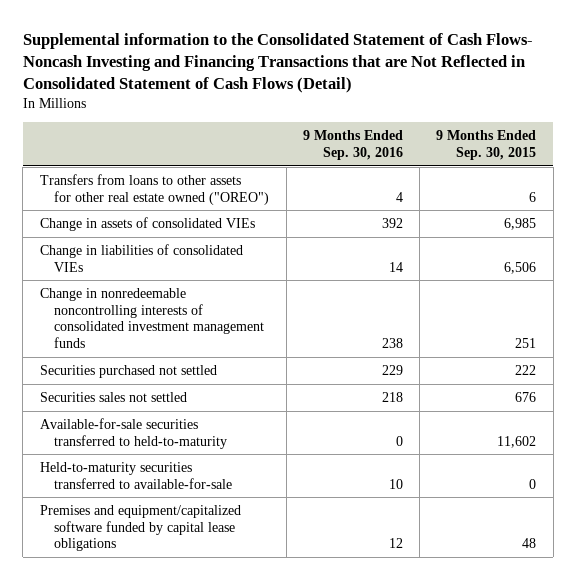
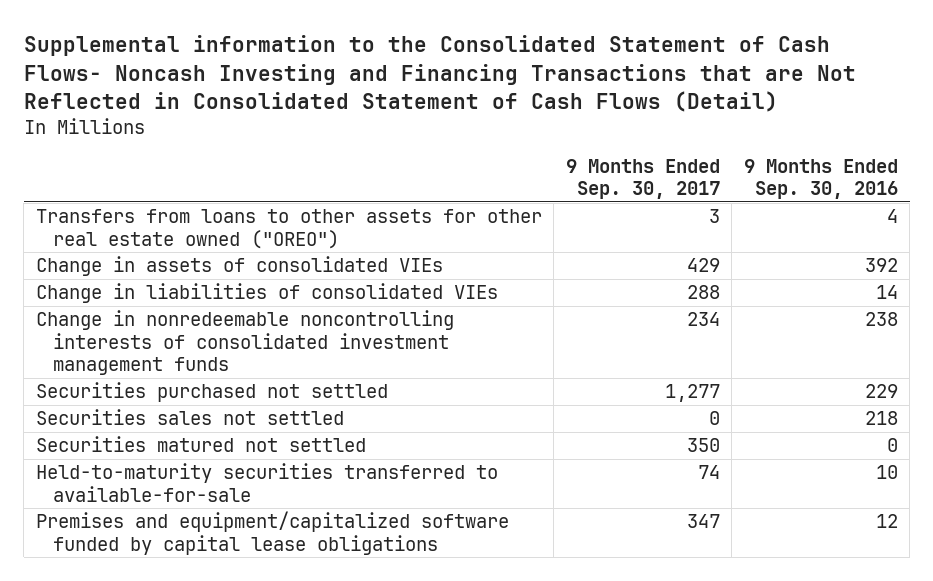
[436,130,537,160] 9 Months Ended Sep. 30, 2015 -> none
none -> [565,158,720,200] 9 Months Ended Sep. 30, 2017
[39,417,228,449] Available-for-sale securities transferred to held-to-maturity -> none
none -> [35,436,366,453] Securities matured not settled

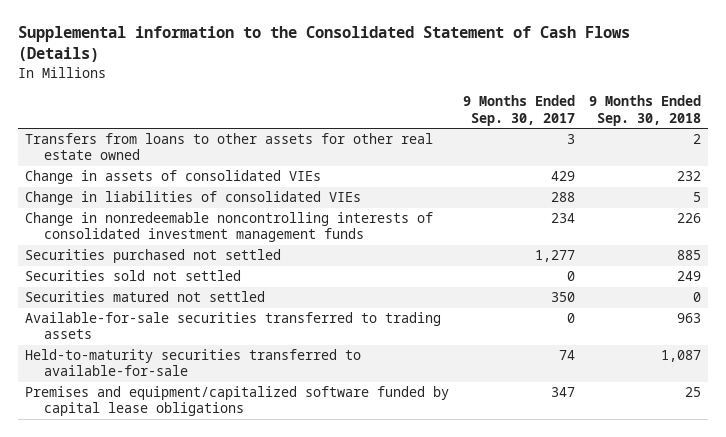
[23,35,856,113] Supplemental information to the Consolidated Statement of Cash Flows- Noncash Investing and Financing Transactions that are Not Reflected in Consolidated Statement of Cash Flows (Detail) -> [17,26,630,63] Supplemental information to the Consolidated Statement of Cash Flows (Details)
[743,158,898,200] 9 Months Ended Sep. 30, 2016 -> none
none -> [589,95,702,126] 9 Months Ended Sep. 30, 2018
[35,209,542,249] Transfers from loans to other assets for other real estate owned ("OREO") -> [24,133,433,161] Transfers from loans to other assets for other real estate owned
[35,409,344,426] Securities sales not settled -> [24,270,241,282] Securities sold not settled
none -> [24,312,441,340] Available-for-sale securities transferred to trading assets

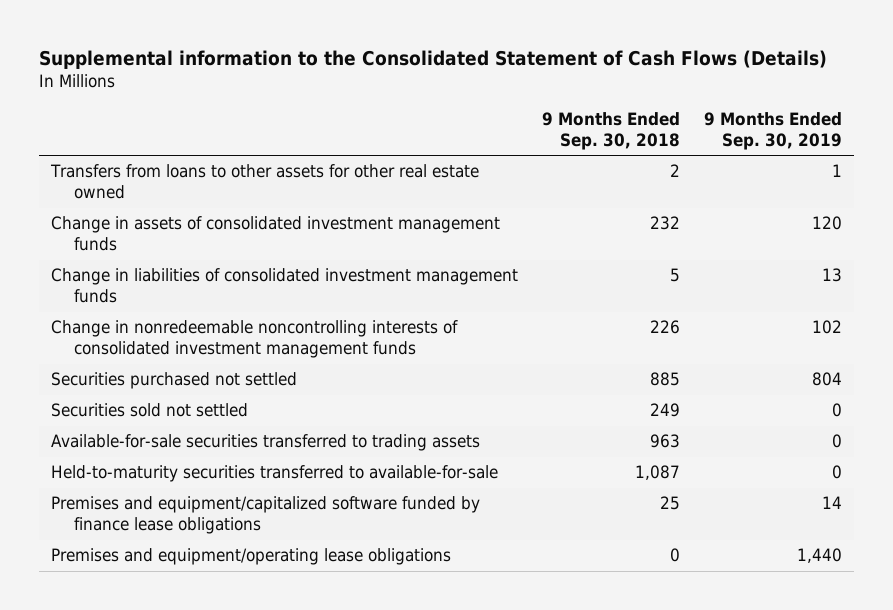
[462,95,575,126] 9 Months Ended Sep. 30, 2017 -> none
none -> [703,111,842,150] 9 Months Ended Sep. 30, 2019
[24,170,321,185] Change in assets of consolidated VIEs -> [50,216,500,252] Change in assets of consolidated investment management funds
[24,191,361,206] Change in liabilities of consolidated VIEs -> [50,268,518,304] Change in liabilities of consolidated investment management funds
[24,291,265,303] Securities matured not settled -> none
[24,386,449,417] Premises and equipment/capitalized software funded by capital lease obligations -> [50,496,480,535] Premises and equipment/capitalized software funded by finance lease obligations
none -> [50,548,451,566] Premises and equipment/operating lease obligations

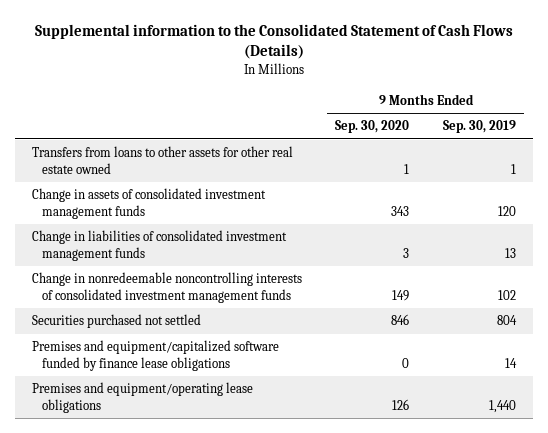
[541,111,680,150] 9 Months Ended Sep. 30, 2018 -> none
none -> [335,120,410,134] Sep. 30, 2020
[50,403,248,418] Securities sold not settled -> none
[50,434,480,452] Available-for-sale securities transferred to trading assets -> none
[50,465,498,483] Held-to-maturity securities transferred to available-for-sale -> none

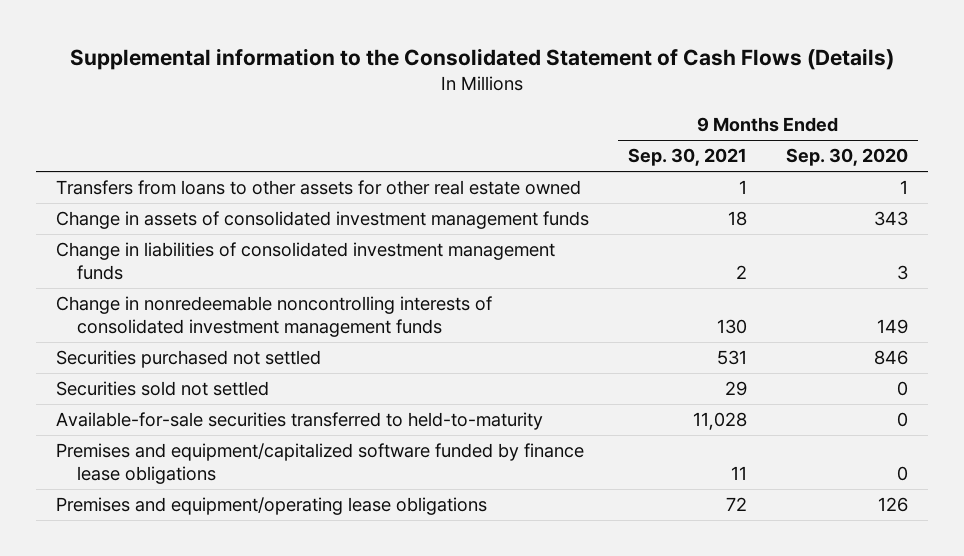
[442,120,516,134] Sep. 30, 2019 -> none
none -> [628,148,748,167] Sep. 30, 2021
none -> [55,381,269,397] Securities sold not settled
none -> [55,412,543,431] Available-for-sale securities transferred to held-to-maturity

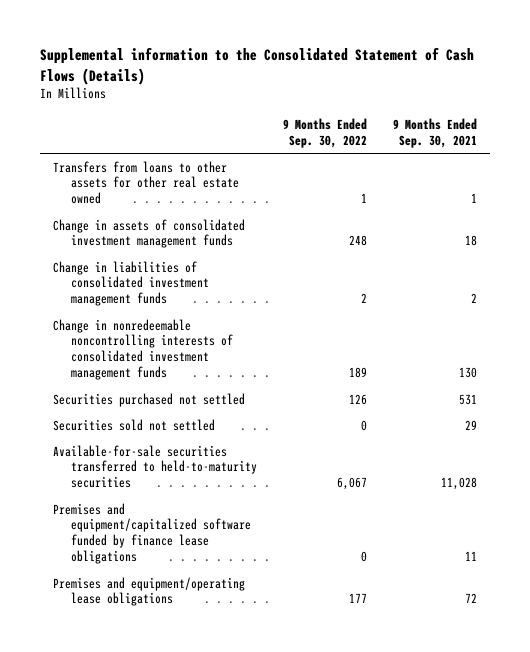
[786,148,909,167] Sep. 30, 2020 -> none
none -> [282,118,367,148] 9 Months Ended Sep. 30, 2022
[55,412,543,431] Available-for-sale securities transferred to held-to-maturity -> [53,444,257,489] Available-for-sale securities transferred to held-to-maturity securities

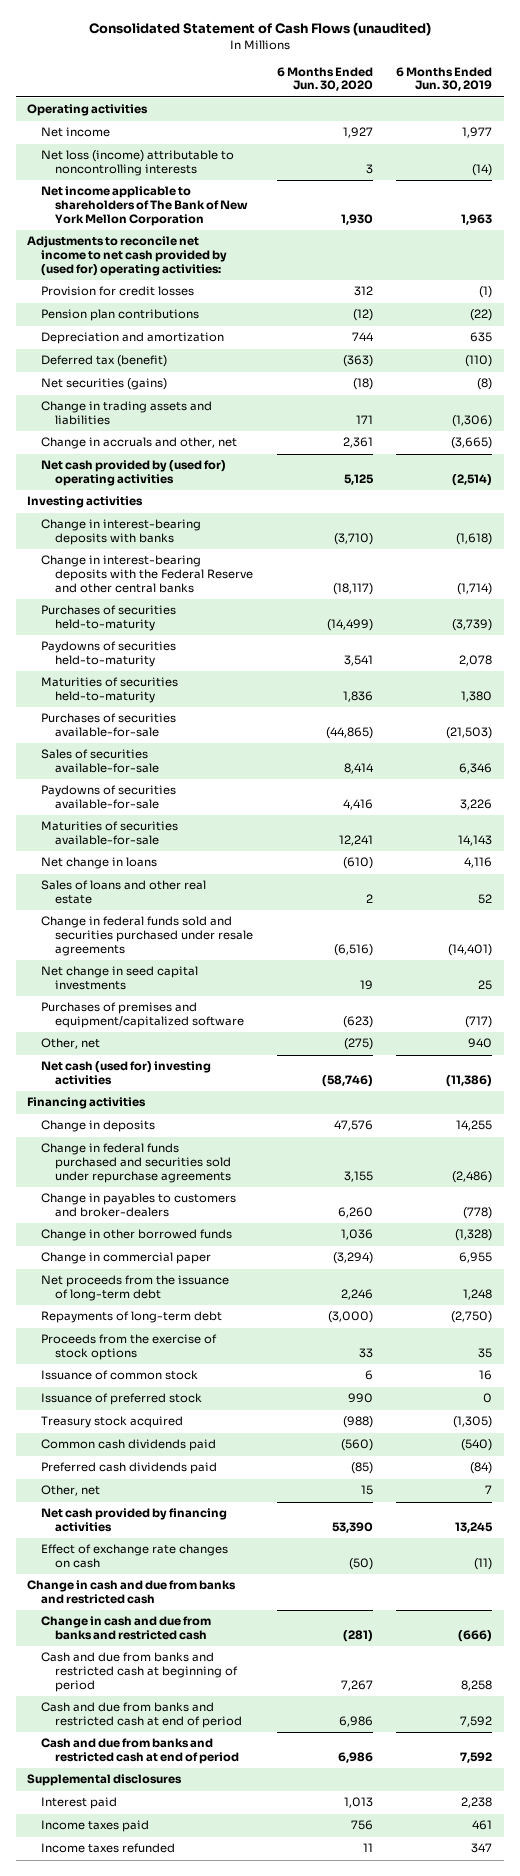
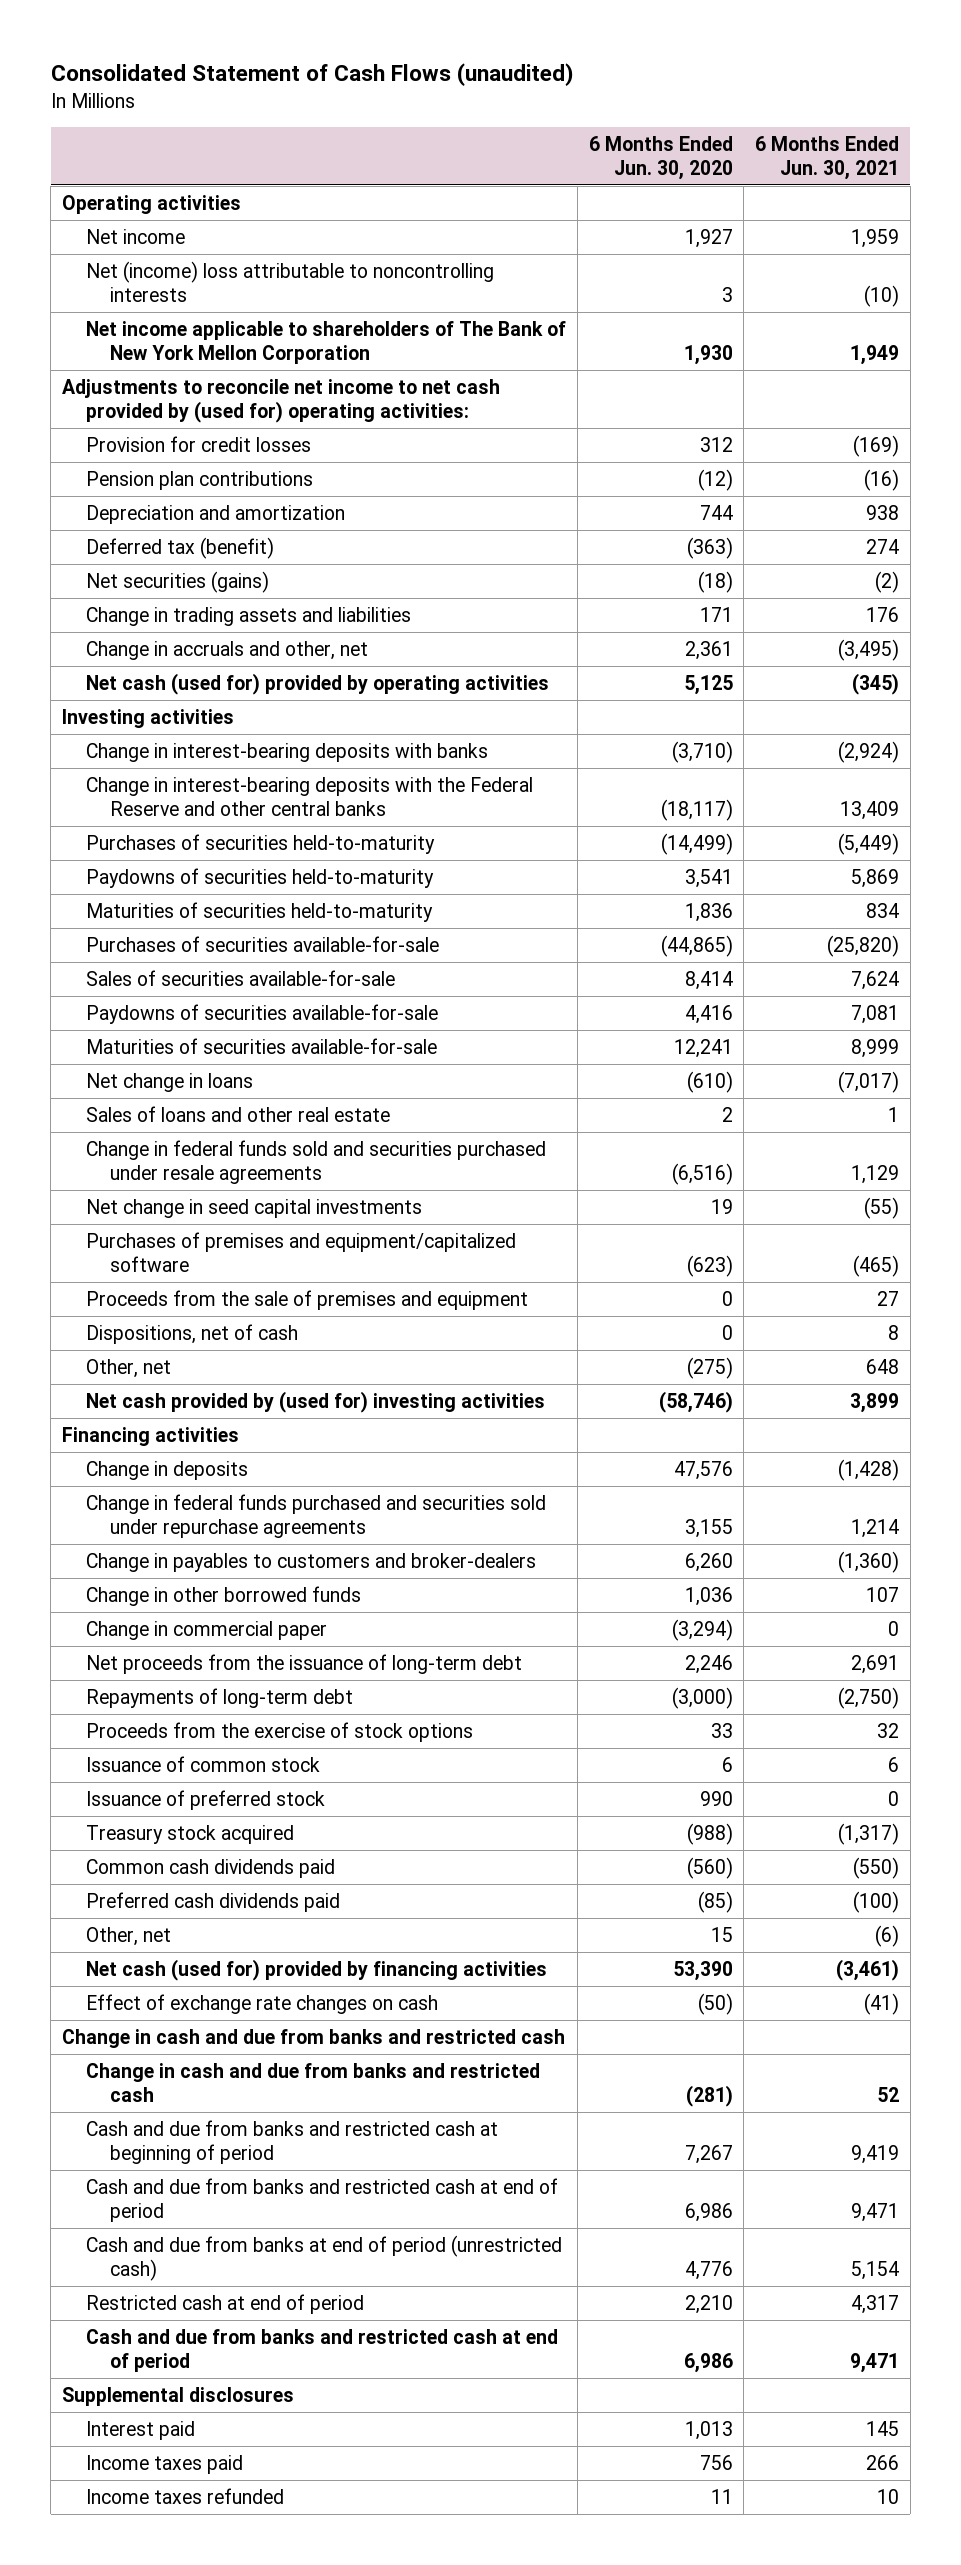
[396,66,493,92] 6 Months Ended Jun. 30, 2019 -> none
none -> [755,135,900,180] 6 Months Ended Jun. 30, 2021
[41,150,235,177] Net loss (income) attributable to noncontrolling interests -> [86,260,495,302] Net (income) loss attributable to noncontrolling interests
[41,460,227,487] Net cash provided by (used for) operating activities -> [86,672,550,695] Net cash (used for) provided by operating activities
none -> [86,1289,529,1310] Proceeds from the sale of premises and equipment
none -> [86,1323,299,1344] Dispositions, net of cash
[41,1061,212,1086] Net cash (used for) investing activities -> [86,1390,546,1413] Net cash provided by (used for) investing activities
[41,1508,228,1533] Net cash provided by financing activities -> [86,1958,548,1981] Net cash (used for) provided by financing activities
none -> [86,2234,563,2281] Cash and due from banks at end of period (unrestricted cash)
none -> [86,2293,365,2314] Restricted cash at end of period

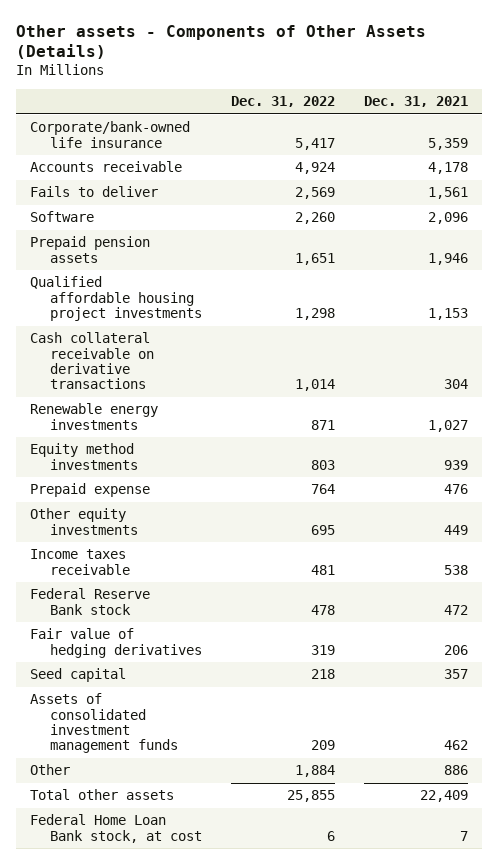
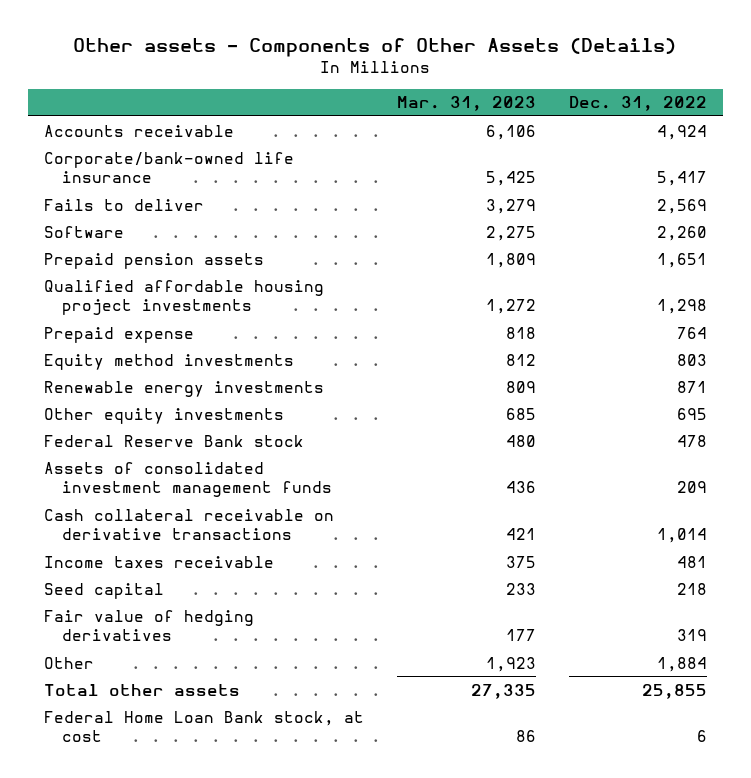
[363,95,468,107] Dec. 31, 2021 -> none
none -> [396,96,536,112] Mar. 31, 2023
[30,121,191,148] Corporate/bank-owned life insurance -> [44,151,295,184] Corporate/bank-owned life insurance
[30,443,139,470] Equity method investments -> [44,353,295,370] Equity method investments
[30,403,159,430] Renewable energy investments -> [44,380,325,397] Renewable energy investments
[30,332,155,390] Cash collateral receivable on derivative transactions -> [44,508,335,541] Cash collateral receivable on derivative transactions
[30,549,131,575] Income taxes receivable -> [44,555,275,568] Income taxes receivable
[30,668,127,683] Seed capital -> [44,582,165,599] Seed capital
[30,628,203,658] Fair value of hedging derivatives -> [44,609,255,642] Fair value of hedging derivatives

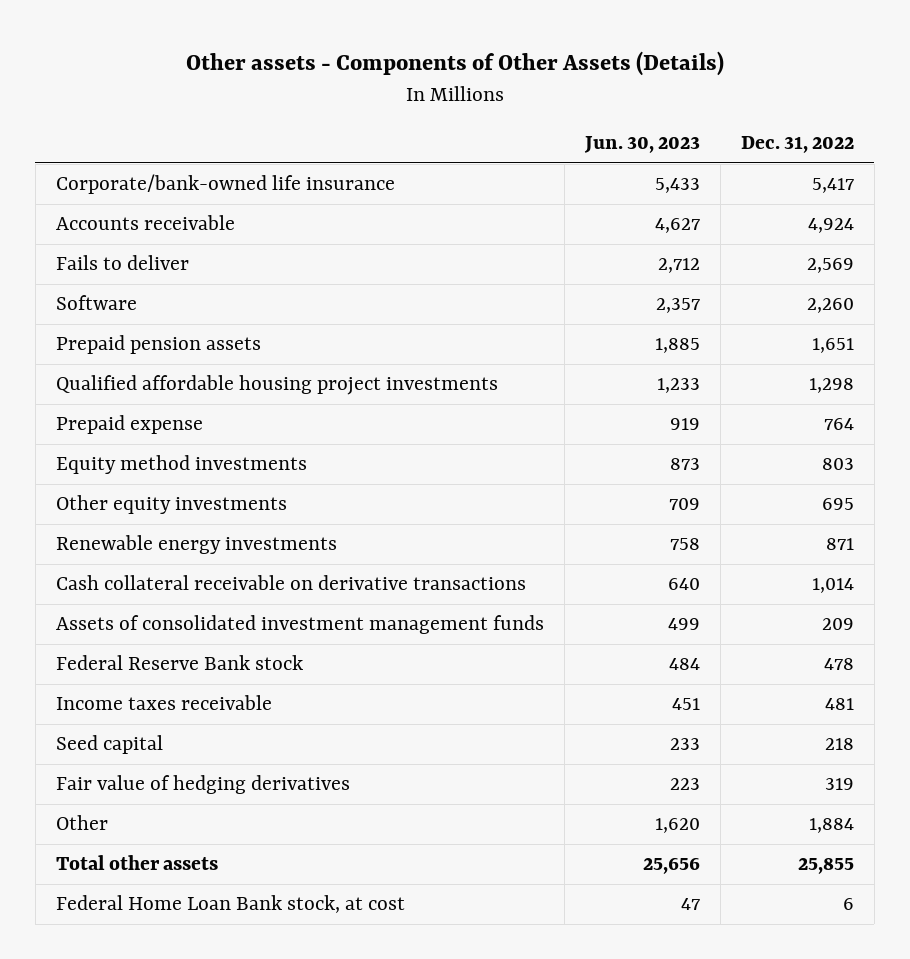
[396,96,536,112] Mar. 31, 2023 -> none
none -> [583,136,700,154] Jun. 30, 2023
[44,124,235,137] Accounts receivable -> [55,215,235,231] Accounts receivable
[44,380,325,397] Renewable energy investments -> [55,535,337,555] Renewable energy investments
[44,461,333,498] Assets of consolidated investment management funds -> [55,615,544,635] Assets of consolidated investment management funds
[44,434,305,447] Federal Reserve Bank stock -> [55,655,303,671] Federal Reserve Bank stock

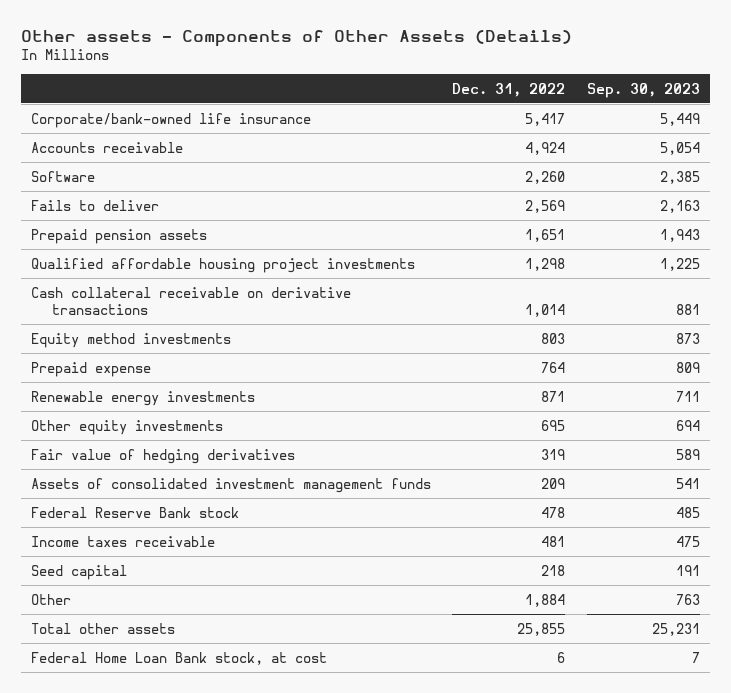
[583,136,700,154] Jun. 30, 2023 -> none
none -> [586,82,700,98] Sep. 30, 2023
[55,255,189,271] Fails to deliver -> [31,199,160,211] Fails to deliver
[55,575,526,591] Cash collateral receivable on derivative transactions -> [31,286,352,316] Cash collateral receivable on derivative transactions
[55,415,203,435] Prepaid expense -> [31,361,152,377] Prepaid expense
[55,495,287,515] Other equity investments -> [31,419,224,435] Other equity investments
[55,775,350,795] Fair value of hedging derivatives -> [31,448,296,464] Fair value of hedging derivatives

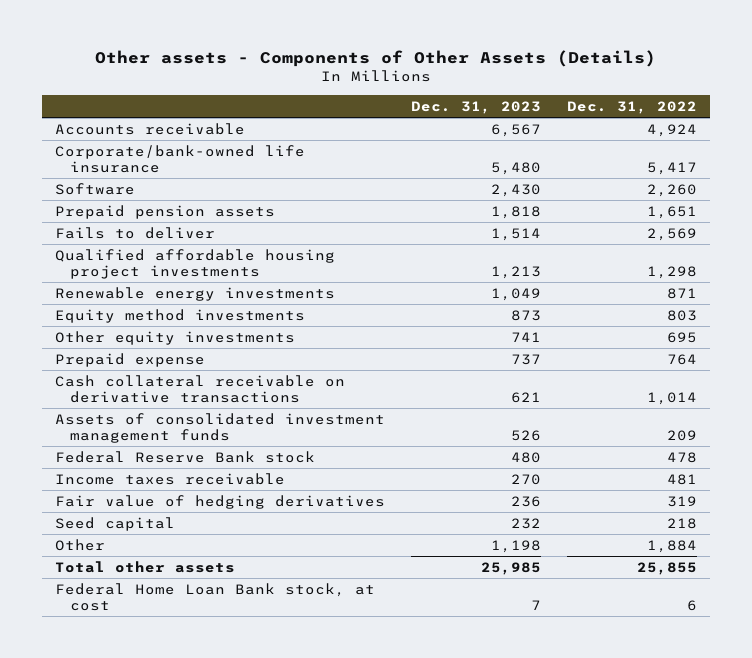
[586,82,700,98] Sep. 30, 2023 -> none
none -> [410,100,541,114] Dec. 31, 2023
[31,112,312,128] Corporate/bank-owned life insurance -> [55,144,306,173] Corporate/bank-owned life insurance
[31,199,160,211] Fails to deliver -> [55,226,216,239] Fails to deliver
[31,332,232,348] Equity method investments -> [55,308,306,323] Equity method investments
[31,361,152,377] Prepaid expense -> [55,352,206,367] Prepaid expense
[31,286,352,316] Cash collateral receivable on derivative transactions -> [55,374,346,403] Cash collateral receivable on derivative transactions
[31,448,296,464] Fair value of hedging derivatives -> [55,494,386,509] Fair value of hedging derivatives

